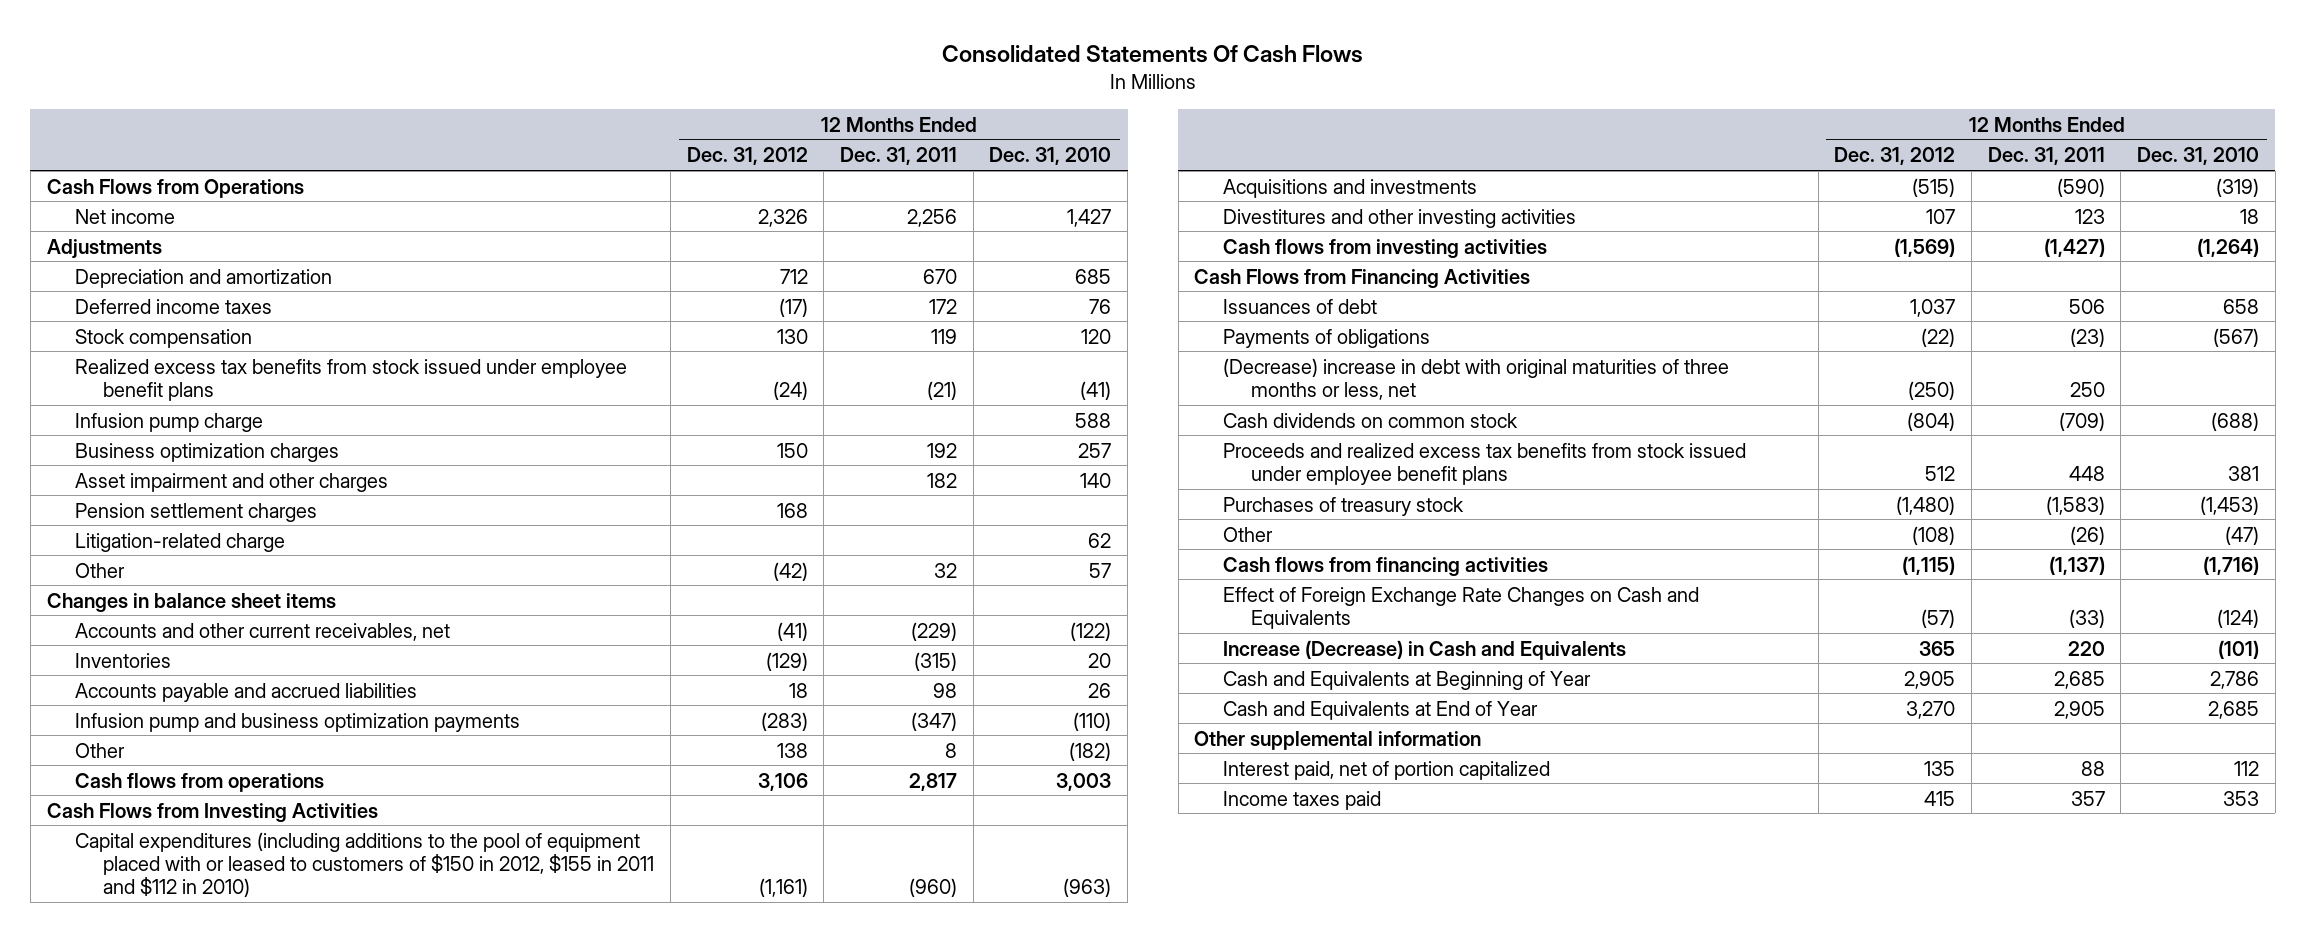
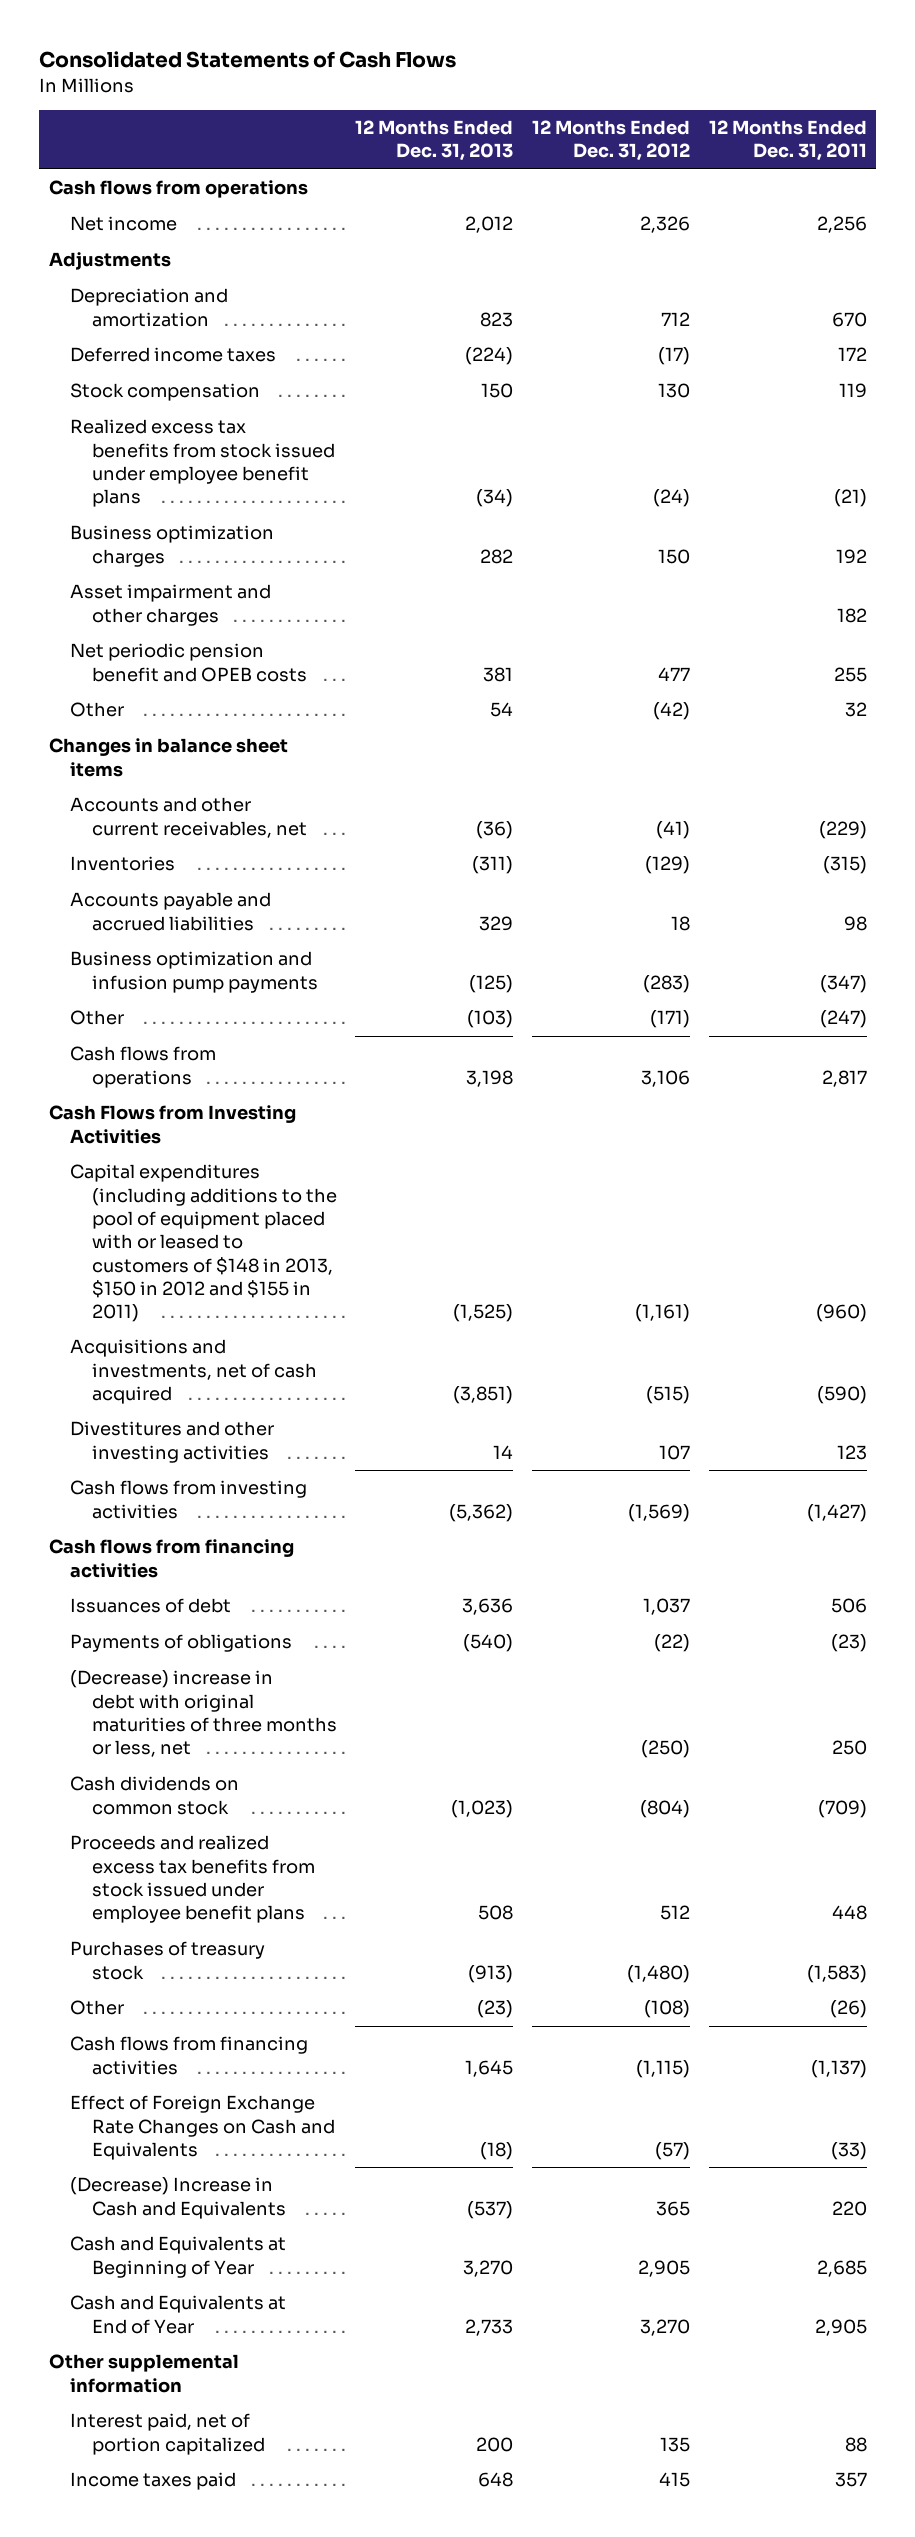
[941,44,1363,63] Consolidated Statements Of Cash Flows -> [39,51,457,69] Consolidated Statements of Cash Flows
[989,147,1112,166] Dec. 31, 2010 -> none
none -> [355,119,514,162] 12 Months Ended Dec. 31, 2013
[46,178,304,198] Cash Flows from Operations -> [48,180,308,199] Cash flows from operations
[75,412,264,432] Infusion pump charge -> none
[75,502,318,522] Pension settlement charges -> none
[75,532,286,552] Litigation-related charge -> none
none -> [70,643,307,682] Net periodic pension benefit and OPEB costs
[75,712,521,732] Infusion pump and business optimization payments -> [70,951,318,993] Business optimization and infusion pump payments
[776,742,808,758] 138 -> [649,1010,690,1029] (171)
[945,742,958,758] 8 -> [819,1010,867,1029] (247)
[75,831,655,898] Capital expenditures (including additions to the pool of equipment placed with or leased to customers of $150 in 2012, $155 in 2011 and $112 in 2010) -> [70,1164,337,1323] Capital expenditures (including additions to the pool of equipment placed with or leased to customers of $148 in 2013, $150 in 2012 and $155 in 2011)
[1222,178,1477,198] Acquisitions and investments -> [70,1339,317,1404] Acquisitions and investments, net of cash acquired
[1194,268,1531,288] Cash Flows from Financing Activities -> [48,1539,294,1578] Cash flows from financing activities
[1222,639,1626,660] Increase (Decrease) in Cash and Equivalents -> [70,2177,286,2219] (Decrease) Increase in Cash and Equivalents

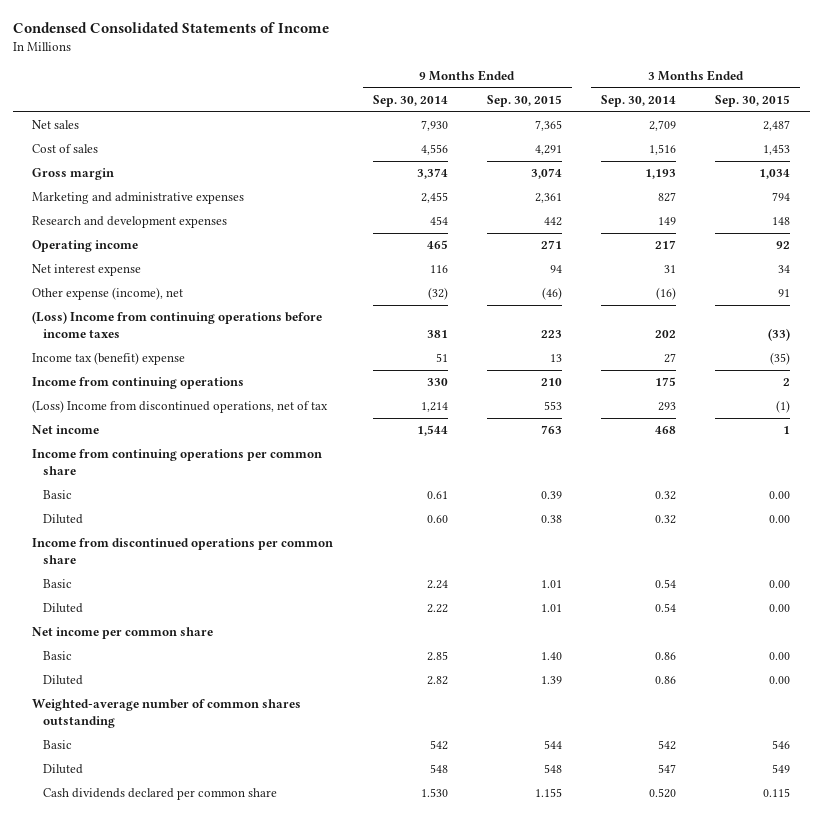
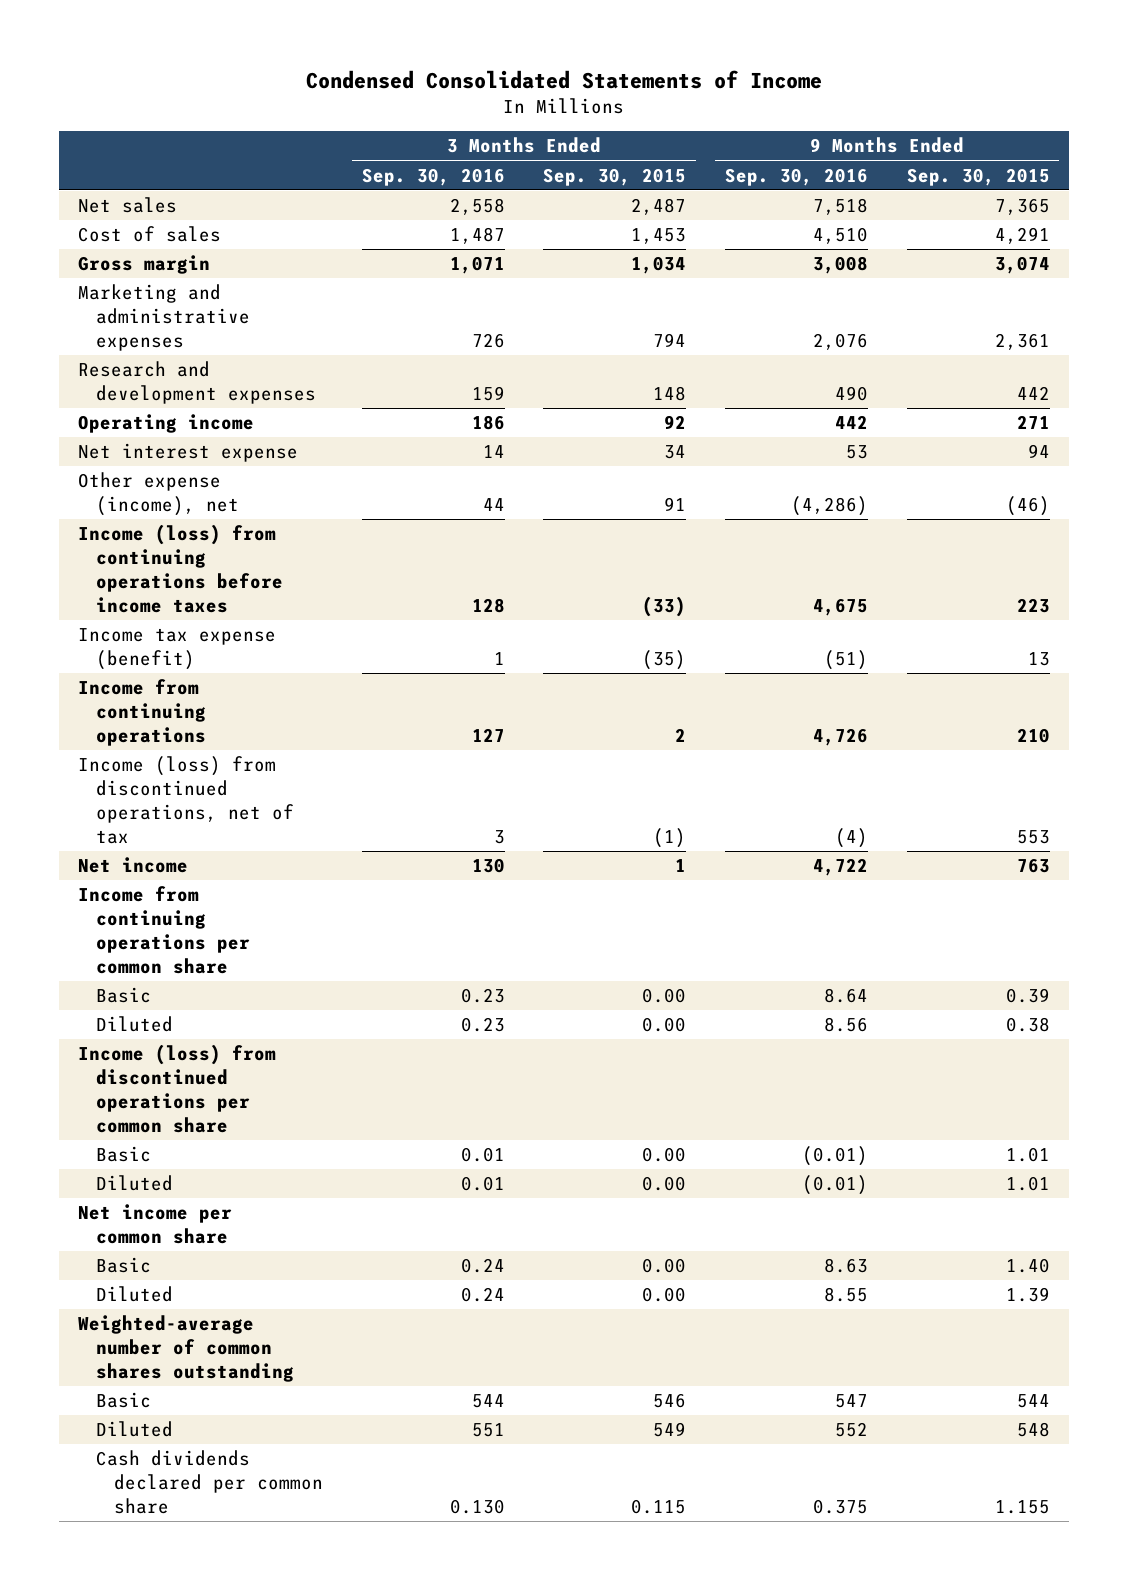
[372,95,448,108] Sep. 30, 2014 -> none
[601,95,677,108] Sep. 30, 2014 -> none
none -> [361,167,505,186] Sep. 30, 2016
none -> [724,167,868,186] Sep. 30, 2016
[32,311,323,339] (Loss) Income from continuing operations before income taxes -> [78,524,284,613] Income (loss) from continuing operations before income taxes
[32,352,186,366] Income tax (benefit) expense -> [78,628,277,670] Income tax expense (benefit)
[32,400,329,414] (Loss) Income from discontinued operations, net of tax -> [78,756,295,844] Income (loss) from discontinued operations, net of tax
[32,538,334,565] Income from discontinued operations per common share -> [78,1044,277,1133] Income (loss) from discontinued operations per common share

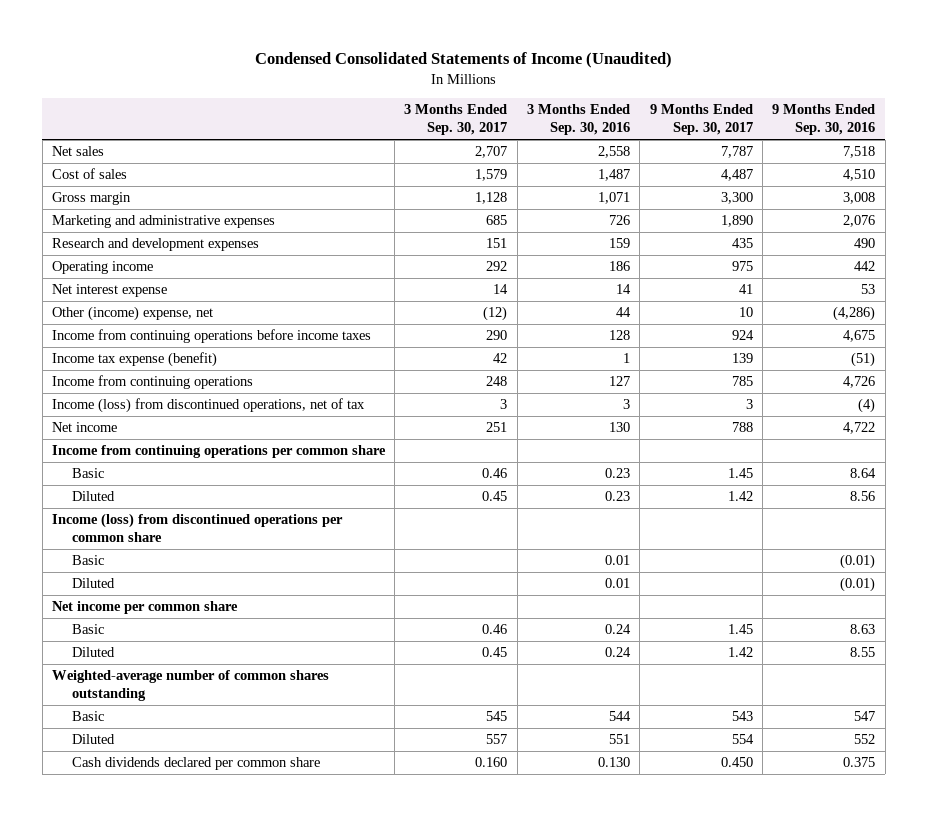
[305,69,822,89] Condensed Consolidated Statements of Income -> [254,52,672,69] Condensed Consolidated Statements of Income (Unaudited)
[543,167,687,186] Sep. 30, 2015 -> none
[906,167,1050,186] Sep. 30, 2015 -> none
none -> [404,104,508,136] 3 Months Ended Sep. 30, 2017
none -> [649,104,753,136] 9 Months Ended Sep. 30, 2017
[78,472,240,516] Other expense (income), net -> [51,306,213,322] Other (income) expense, net
[78,524,284,613] Income (loss) from continuing operations before income taxes -> [51,329,371,344] Income from continuing operations before income taxes

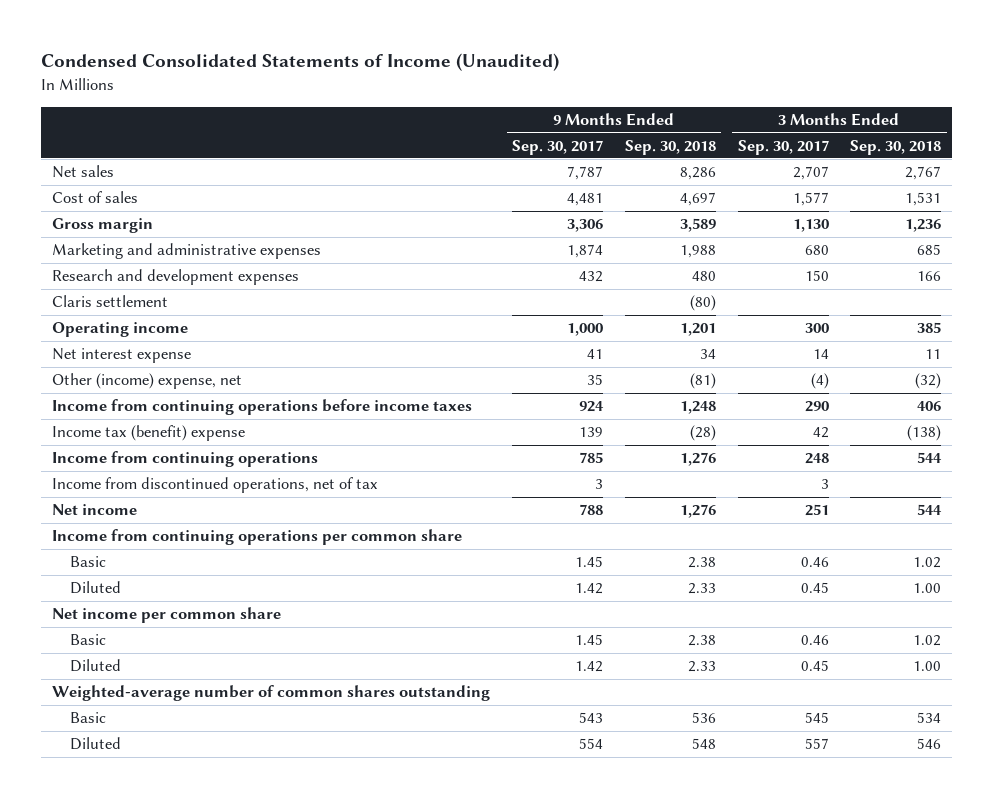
[527,104,631,136] 3 Months Ended Sep. 30, 2016 -> none
[772,104,876,136] 9 Months Ended Sep. 30, 2016 -> none
none -> [624,139,716,155] Sep. 30, 2018
none -> [850,139,942,155] Sep. 30, 2018
[475,169,508,182] 1,579 -> [792,192,829,207] 1,577
[720,169,753,182] 4,487 -> [566,193,603,207] 4,481
[475,192,508,205] 1,128 -> [792,219,829,233] 1,130
[720,192,753,205] 3,300 -> [566,219,603,233] 3,306
[486,215,508,226] 685 -> [804,245,829,256] 680
[720,215,753,228] 1,890 -> [566,244,603,259] 1,874
[486,238,508,249] 151 -> [804,270,829,282] 150
[731,238,753,249] 435 -> [578,271,603,283] 432
none -> [52,295,169,308] Claris settlement
[486,261,508,272] 292 -> [804,323,829,334] 300
[731,261,753,272] 975 -> [566,323,603,337] 1,000
[483,306,508,322] (12) -> [810,373,829,390] (4)
[738,307,753,318] 10 -> [586,374,603,386] 35
[51,352,217,368] Income tax expense (benefit) -> [52,425,246,442] Income tax (benefit) expense
[51,398,365,414] Income (loss) from discontinued operations, net of tax -> [52,477,379,494] Income from discontinued operations, net of tax
[51,513,343,543] Income (loss) from discontinued operations per common share -> none
[71,555,104,566] Basic -> none
[71,578,115,589] Diluted -> none
[71,757,320,771] Cash dividends declared per common share -> none

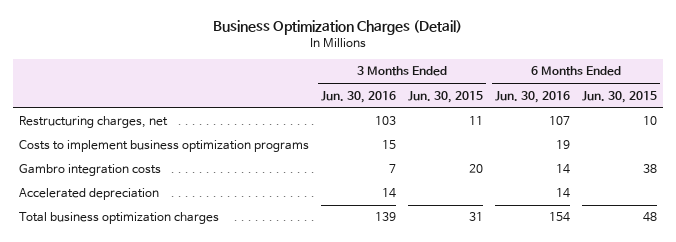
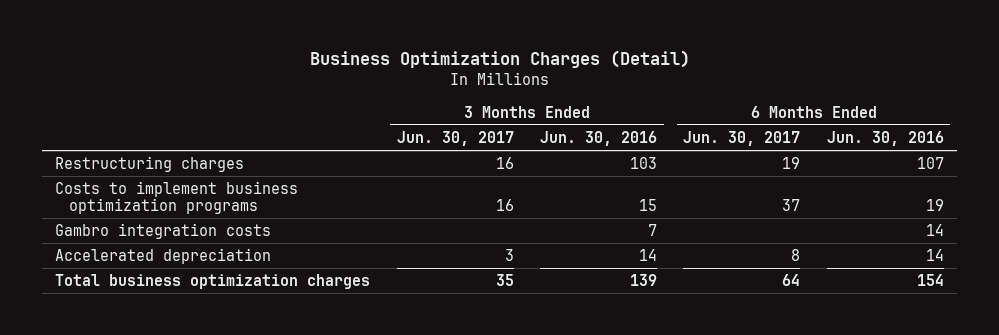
[407,90,483,103] Jun. 30, 2015 -> none
[581,90,657,103] Jun. 30, 2015 -> none
none -> [396,130,514,146] Jun. 30, 2017
none -> [683,130,801,146] Jun. 30, 2017
[18,116,168,129] Restructuring charges, net -> [55,155,245,172] Restructuring charges

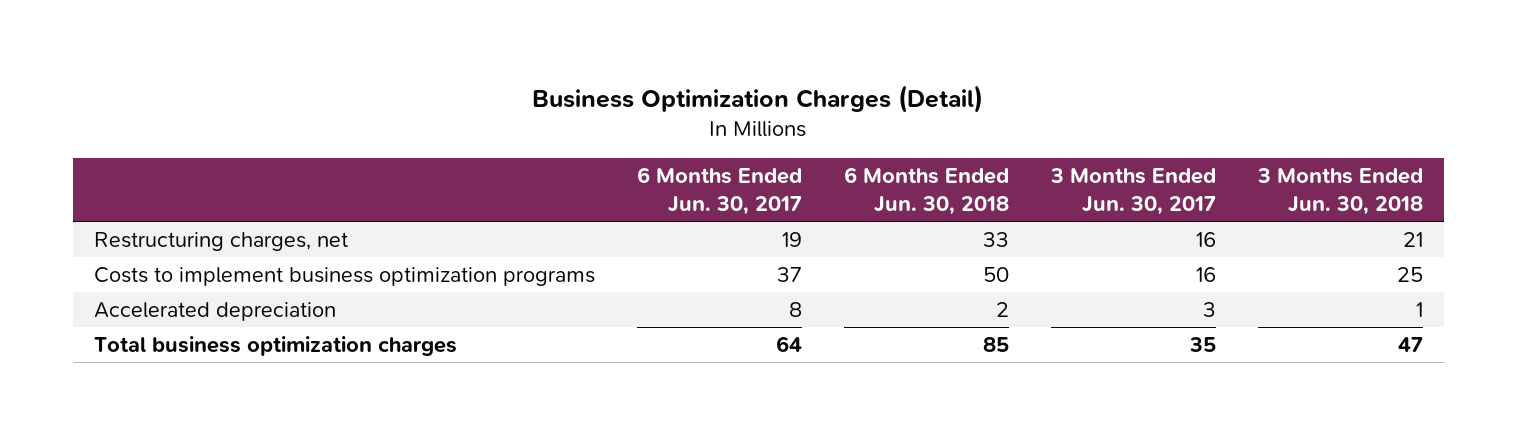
[540,130,658,146] Jun. 30, 2016 -> none
[826,130,944,146] Jun. 30, 2016 -> none
none -> [843,167,1009,216] 6 Months Ended Jun. 30, 2018
none -> [1256,168,1423,216] 3 Months Ended Jun. 30, 2018
[55,155,245,172] Restructuring charges -> [93,231,348,251] Restructuring charges, net
[55,222,272,239] Gambro integration costs -> none

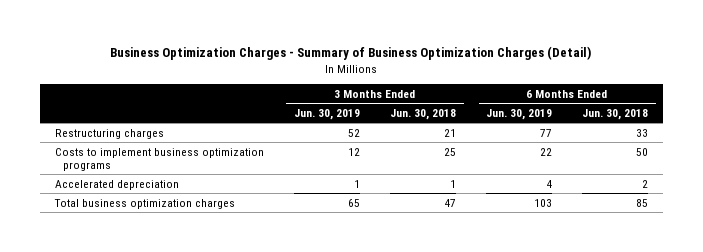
[532,84,984,113] Business Optimization Charges (Detail) -> [110,46,592,61] Business Optimization Charges - Summary of Business Optimization Charges (Detail)
[636,167,802,216] 6 Months Ended Jun. 30, 2017 -> none
[1049,168,1216,216] 3 Months Ended Jun. 30, 2017 -> none
none -> [293,108,360,120] Jun. 30, 2019
none -> [486,108,553,120] Jun. 30, 2019
[93,231,348,251] Restructuring charges, net -> [54,128,164,139] Restructuring charges

